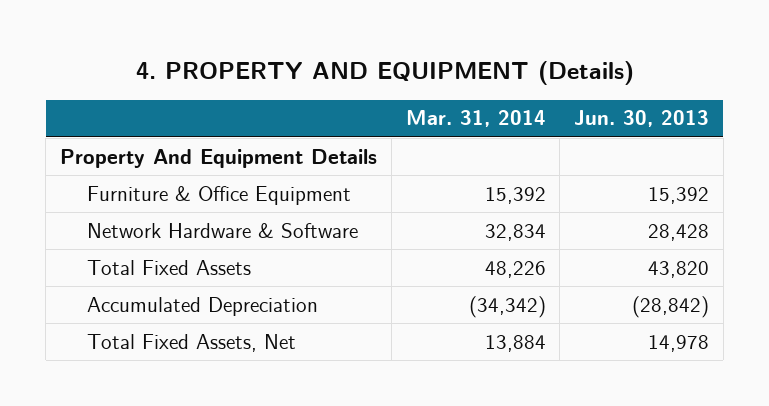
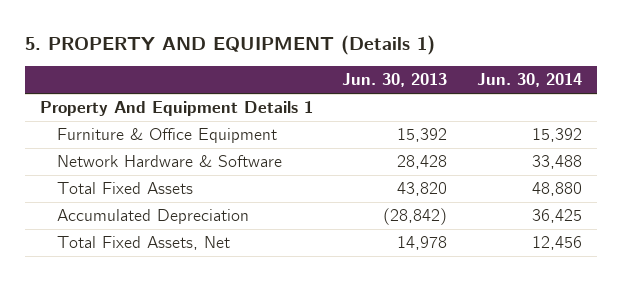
[135,60,634,85] 4. PROPERTY AND EQUIPMENT (Details) -> [24,34,435,55] 5. PROPERTY AND EQUIPMENT (Details 1)
[405,110,546,128] Mar. 31, 2014 -> none
none -> [477,73,583,88] Jun. 30, 2014
[60,148,378,168] Property And Equipment Details -> [39,101,313,117] Property And Equipment Details 1

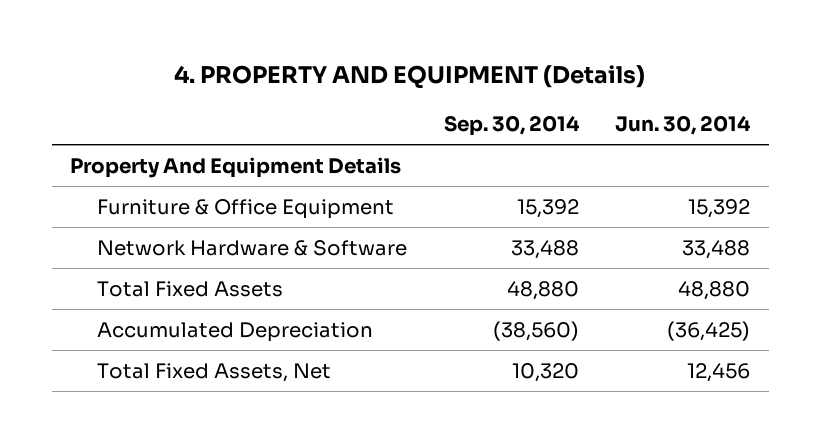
[24,34,435,55] 5. PROPERTY AND EQUIPMENT (Details 1) -> [174,65,646,90] 4. PROPERTY AND EQUIPMENT (Details)
[342,73,448,88] Jun. 30, 2013 -> none
none -> [443,115,580,137] Sep. 30, 2014
[39,101,313,117] Property And Equipment Details 1 -> [70,156,402,178] Property And Equipment Details
[532,209,583,224] 36,425 -> [667,320,751,341] (36,425)

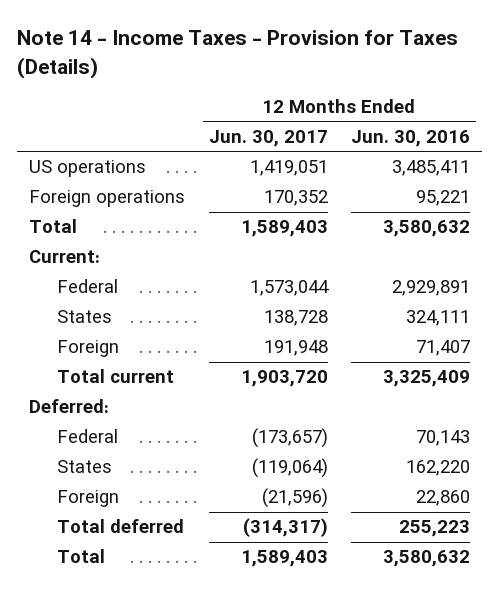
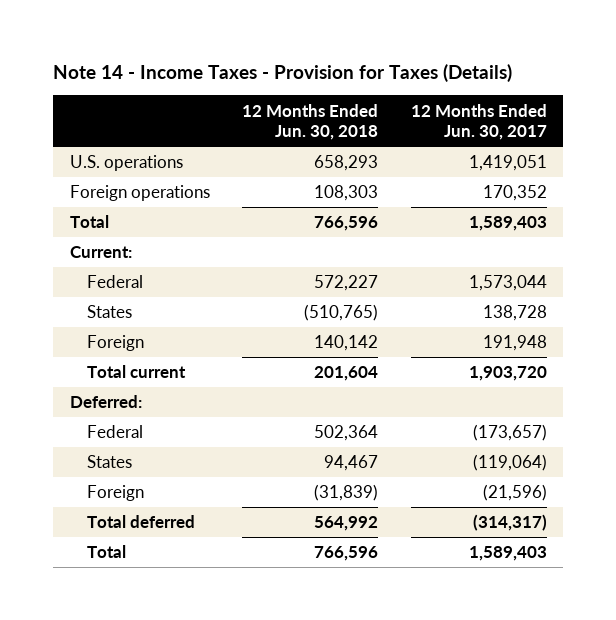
[351,130,471,148] Jun. 30, 2016 -> none
none -> [242,103,379,140] 12 Months Ended Jun. 30, 2018
[28,160,146,178] US operations -> [69,155,183,172] U.S. operations

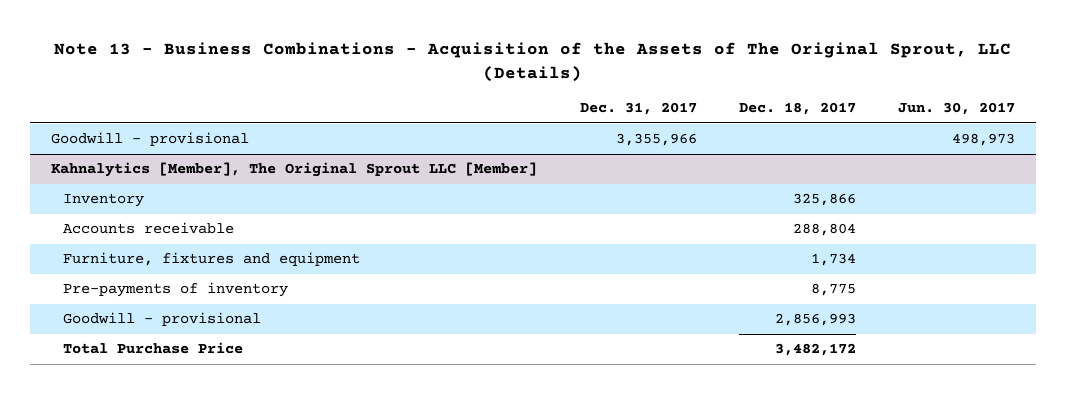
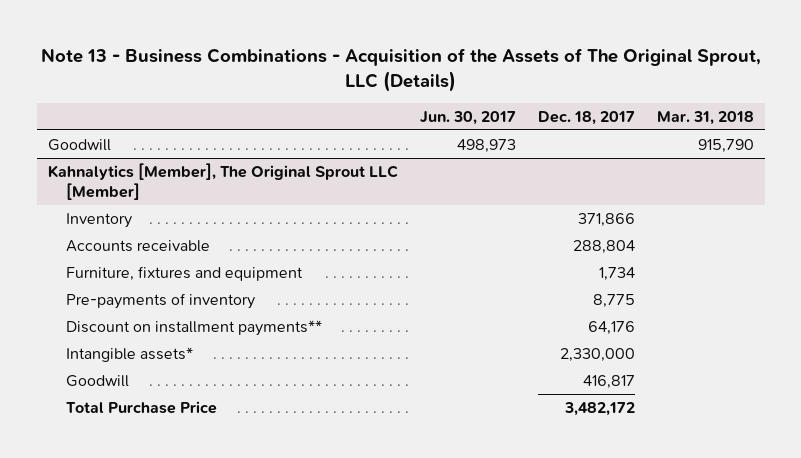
[579,102,697,116] Dec. 31, 2017 -> none
none -> [656,110,754,125] Mar. 31, 2018
[51,132,250,147] Goodwill - provisional -> [47,138,111,151] Goodwill
[793,193,857,207] 325,866 -> [577,212,635,227] 371,866
none -> [66,319,323,336] Discount on installment payments**
none -> [66,346,194,362] Intangible assets*
[62,312,261,327] Goodwill - provisional -> [66,374,130,387] Goodwill
[775,313,857,327] 2,856,993 -> [582,374,635,389] 416,817

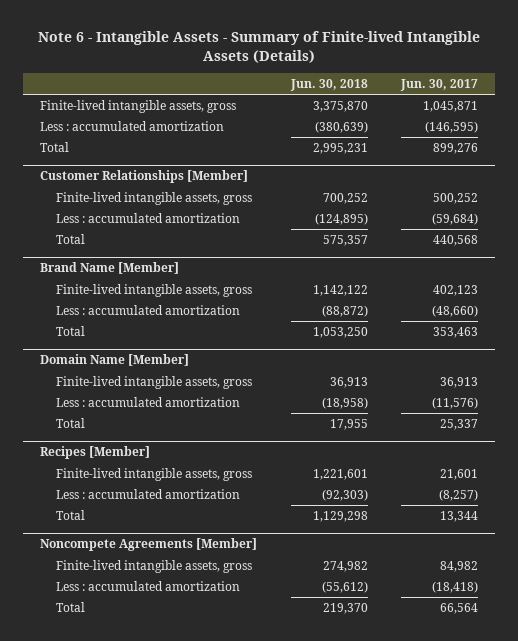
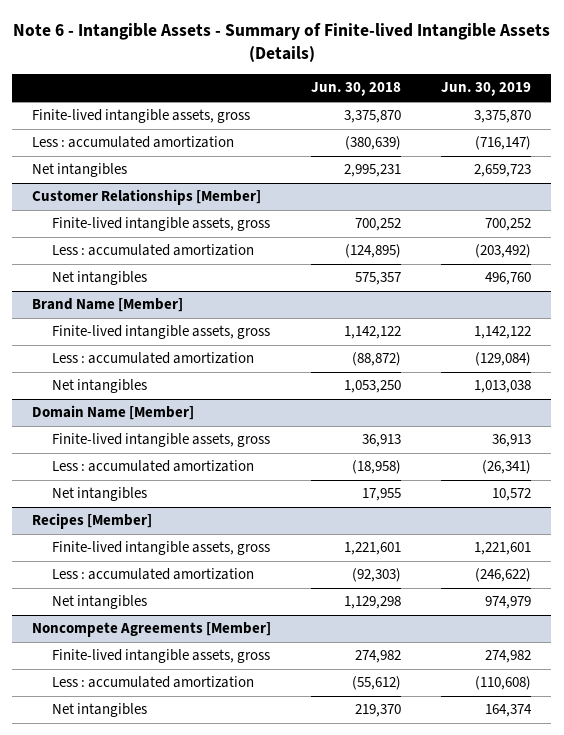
[400,79,479,92] Jun. 30, 2017 -> none
none -> [441,82,532,97] Jun. 30, 2019
[39,142,69,153] Total -> [32,163,128,178] Net intangibles
[56,234,86,245] Total -> [51,271,147,286] Net intangibles
[56,326,86,337] Total -> [51,379,147,394] Net intangibles
[56,418,86,429] Total -> [51,487,147,502] Net intangibles
[56,510,86,521] Total -> [51,595,147,610] Net intangibles
[56,602,86,613] Total -> [51,703,147,718] Net intangibles

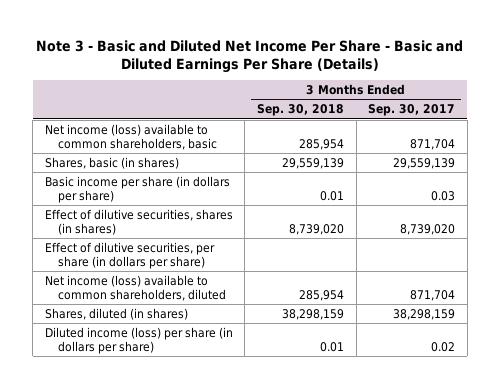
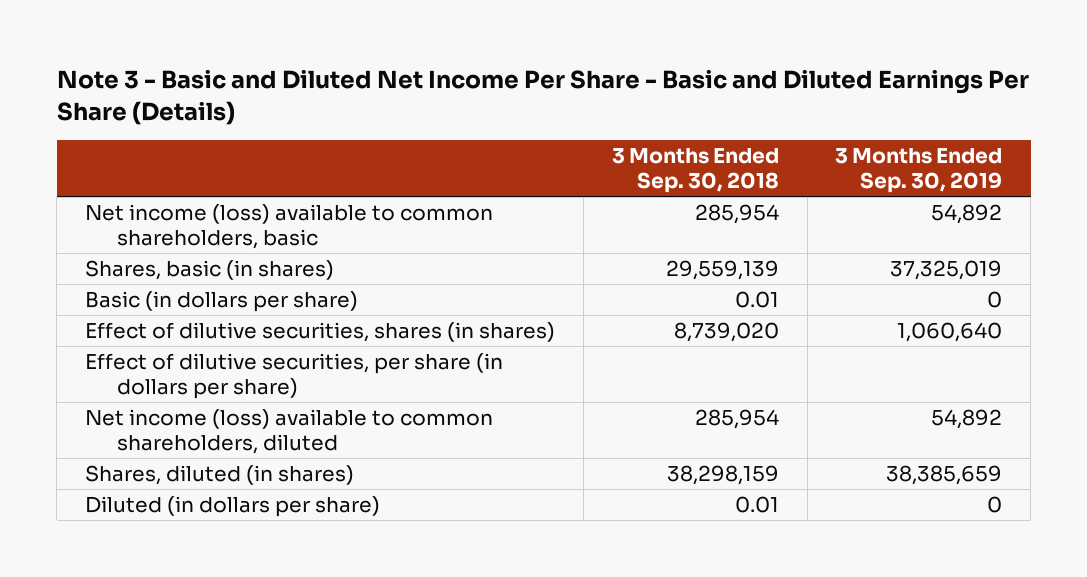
[368,104,456,117] Sep. 30, 2017 -> none
none -> [835,148,1003,194] 3 Months Ended Sep. 30, 2019
[44,175,230,203] Basic income per share (in dollars per share) -> [85,290,359,312] Basic (in dollars per share)
[44,326,233,354] Diluted income (loss) per share (in dollars per share) -> [85,495,381,517] Diluted (in dollars per share)

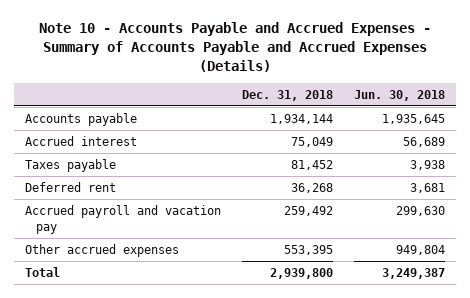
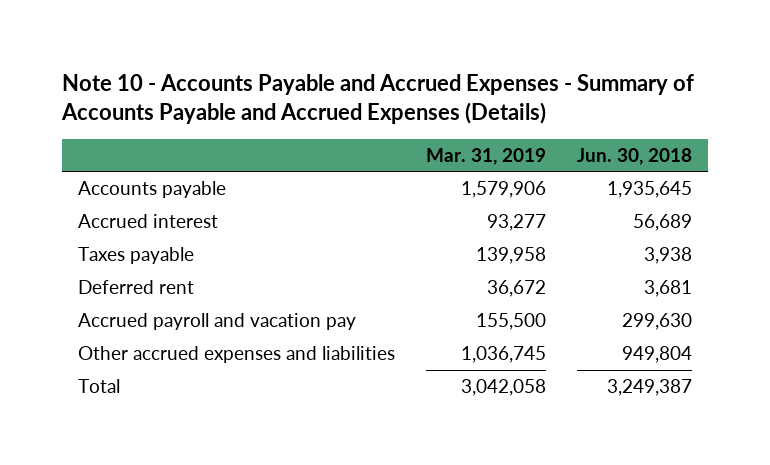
[241,89,333,101] Dec. 31, 2018 -> none
none -> [426,147,547,165] Mar. 31, 2019
[24,244,179,258] Other accrued expenses -> [77,345,395,363] Other accrued expenses and liabilities

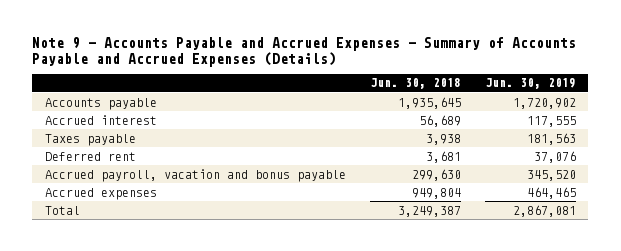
[61,74,695,124] Note 10 - Accounts Payable and Accrued Expenses - Summary of Accounts Payable and Accrued Expenses (Details) -> [32,37,577,67] Note 9 - Accounts Payable and Accrued Expenses - Summary of Accounts Payable and Accrued Expenses (Details)
[426,147,547,165] Mar. 31, 2019 -> none
none -> [485,78,577,90] Jun. 30, 2019
[77,312,356,330] Accrued payroll and vacation pay -> [44,168,346,182] Accrued payroll, vacation and bonus payable
[77,345,395,363] Other accrued expenses and liabilities -> [44,187,157,200] Accrued expenses

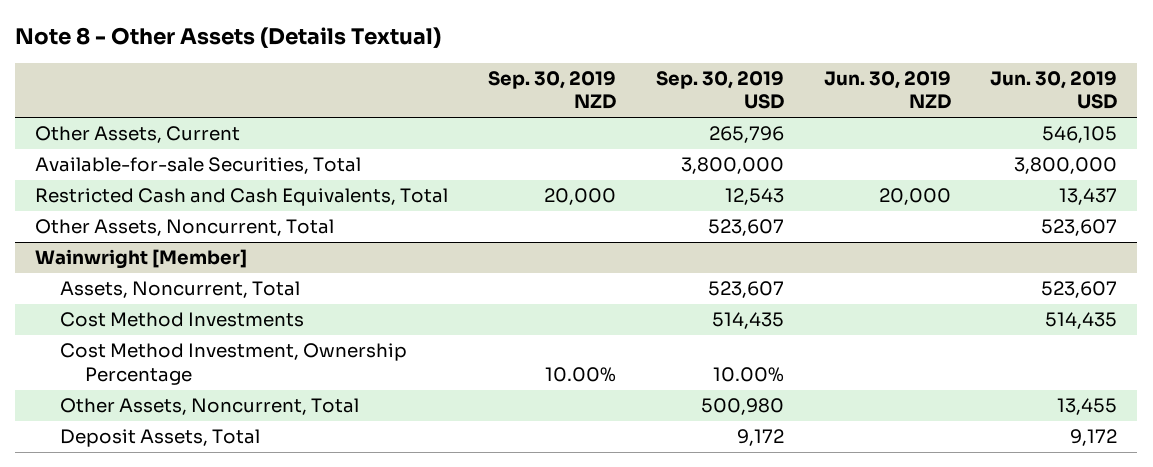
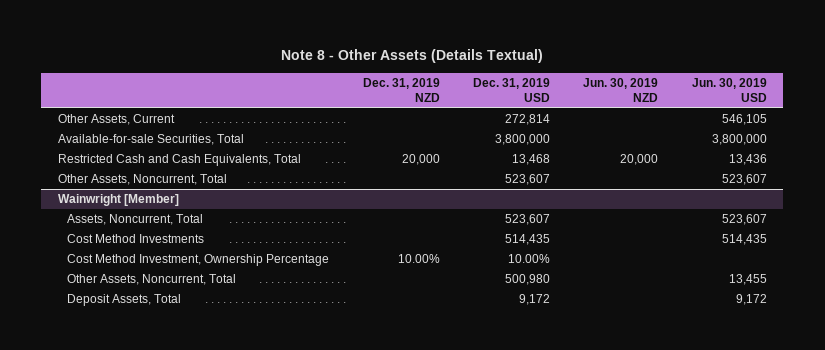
[488,71,617,110] Sep. 30, 2019 NZD -> none
[655,71,784,110] Sep. 30, 2019 USD -> none
none -> [362,78,440,102] Dec. 31, 2019 NZD
none -> [473,78,551,102] Dec. 31, 2019 USD
[1059,188,1118,206] 13,437 -> [728,154,767,166] 13,436

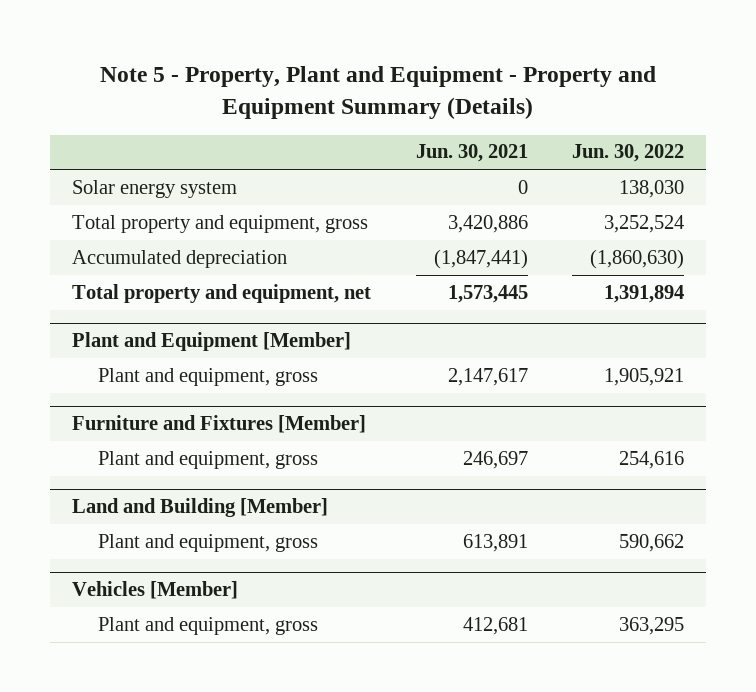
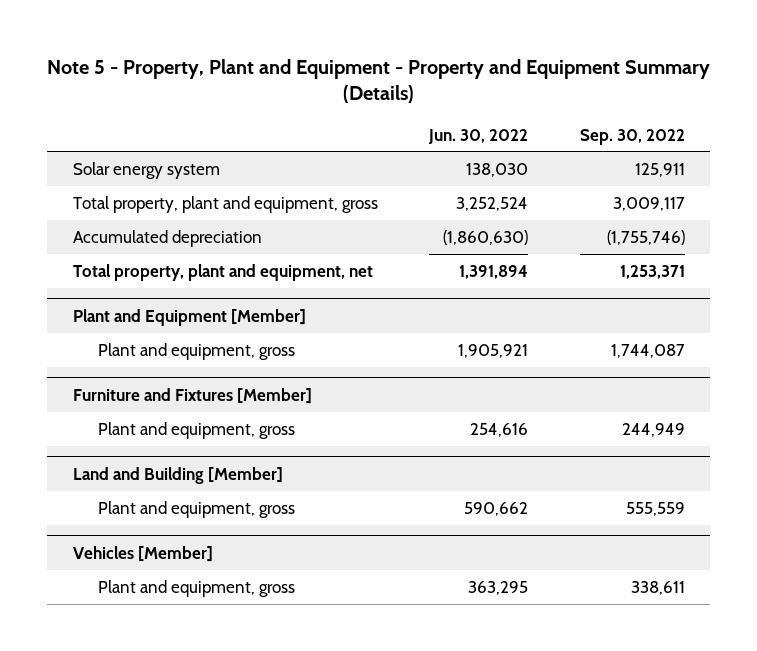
[415,144,528,163] Jun. 30, 2021 -> none
none -> [579,128,685,145] Sep. 30, 2022
[72,214,369,233] Total property and equipment, gross -> [72,195,378,213] Total property, plant and equipment, gross
[72,283,372,303] Total property and equipment, net -> [72,263,373,281] Total property, plant and equipment, net

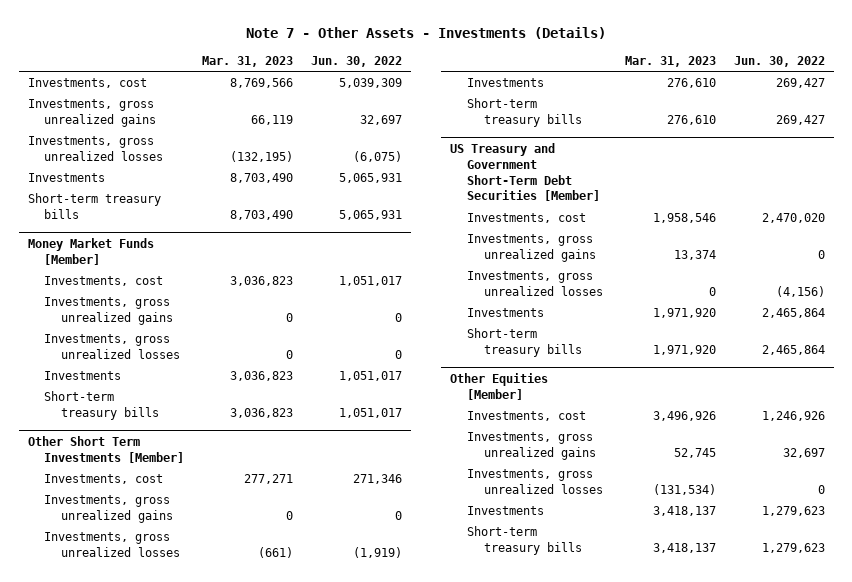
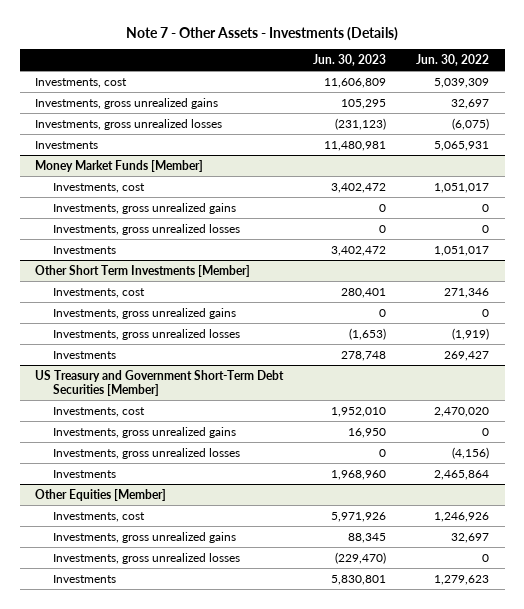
[202,56,294,68] Mar. 31, 2023 -> none
none -> [313,53,387,66] Jun. 30, 2023
[27,193,161,219] Short-term treasury bills -> none
[44,391,160,420] Short-term treasury bills -> none
[467,98,582,127] Short-term treasury bills -> none
[467,328,582,357] Short-term treasury bills -> none
[467,526,582,555] Short-term treasury bills -> none

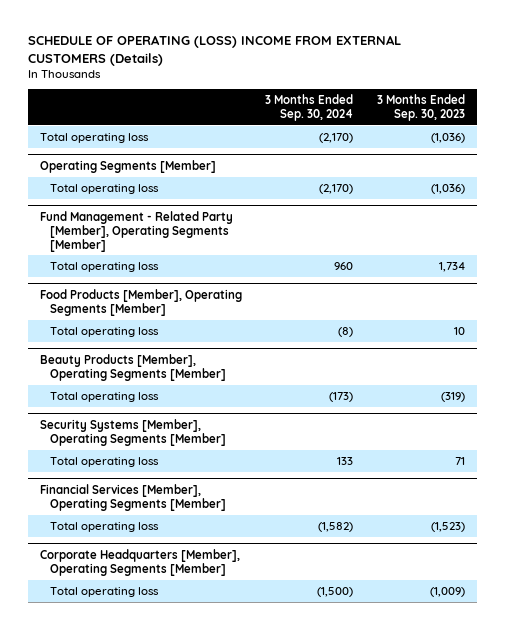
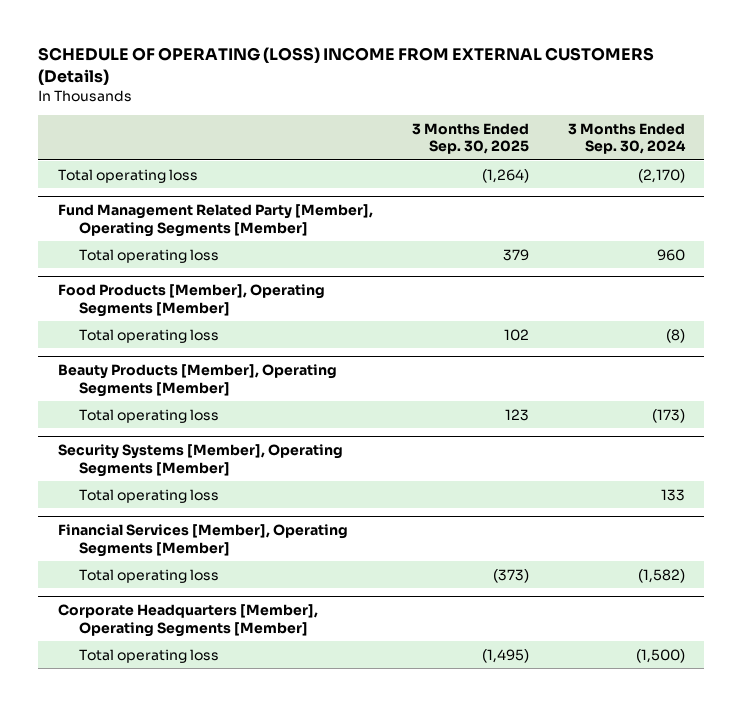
[377,93,466,121] 3 Months Ended Sep. 30, 2023 -> none
none -> [411,122,529,155] 3 Months Ended Sep. 30, 2025
[39,159,216,173] Operating Segments [Member] -> none
[50,183,160,194] Total operating loss -> none
[39,210,233,252] Fund Management - Related Party [Member], Operating Segments [Member] -> [57,204,373,237] Fund Management Related Party [Member], Operating Segments [Member]

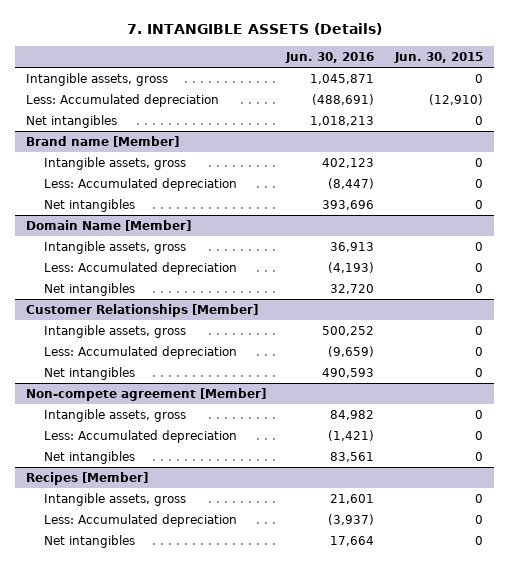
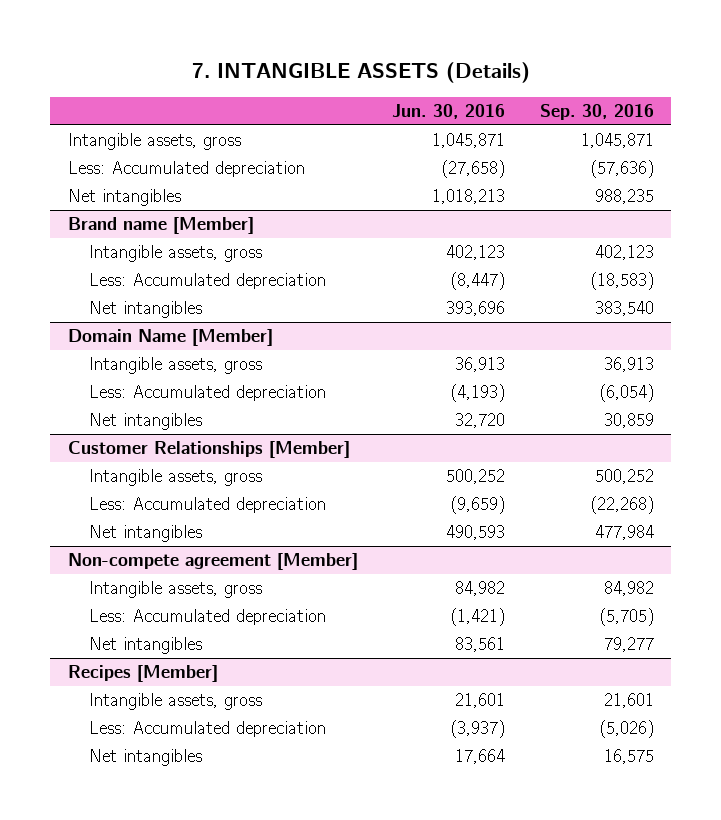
[394,51,484,63] Jun. 30, 2015 -> none
none -> [539,103,654,120] Sep. 30, 2016
[312,93,375,105] (488,691) -> [441,160,506,179] (27,658)

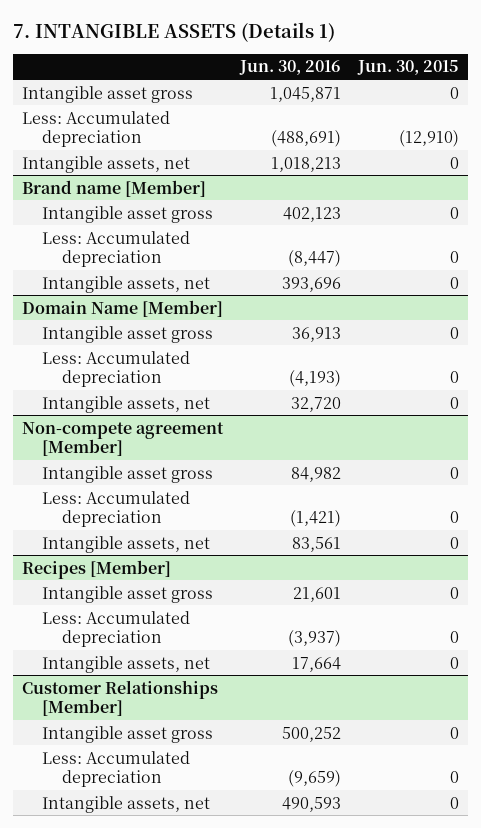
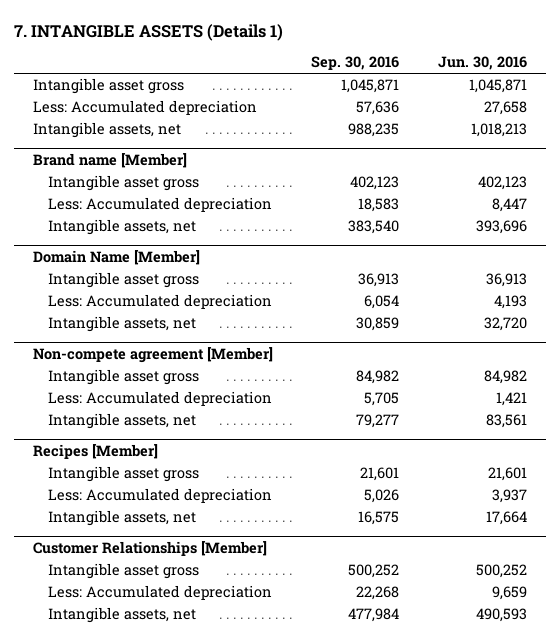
[357,60,460,76] Jun. 30, 2015 -> none
none -> [311,56,400,71] Sep. 30, 2016
[270,129,341,147] (488,691) -> [483,101,527,116] 27,658
[287,249,341,267] (8,447) -> [491,198,527,213] 8,447
[288,369,341,387] (4,193) -> [493,295,527,310] 4,193
[289,509,341,527] (1,421) -> [495,392,527,407] 1,421
[287,629,341,647] (3,937) -> [491,489,527,504] 3,937
[287,769,341,787] (9,659) -> [491,586,527,601] 9,659

